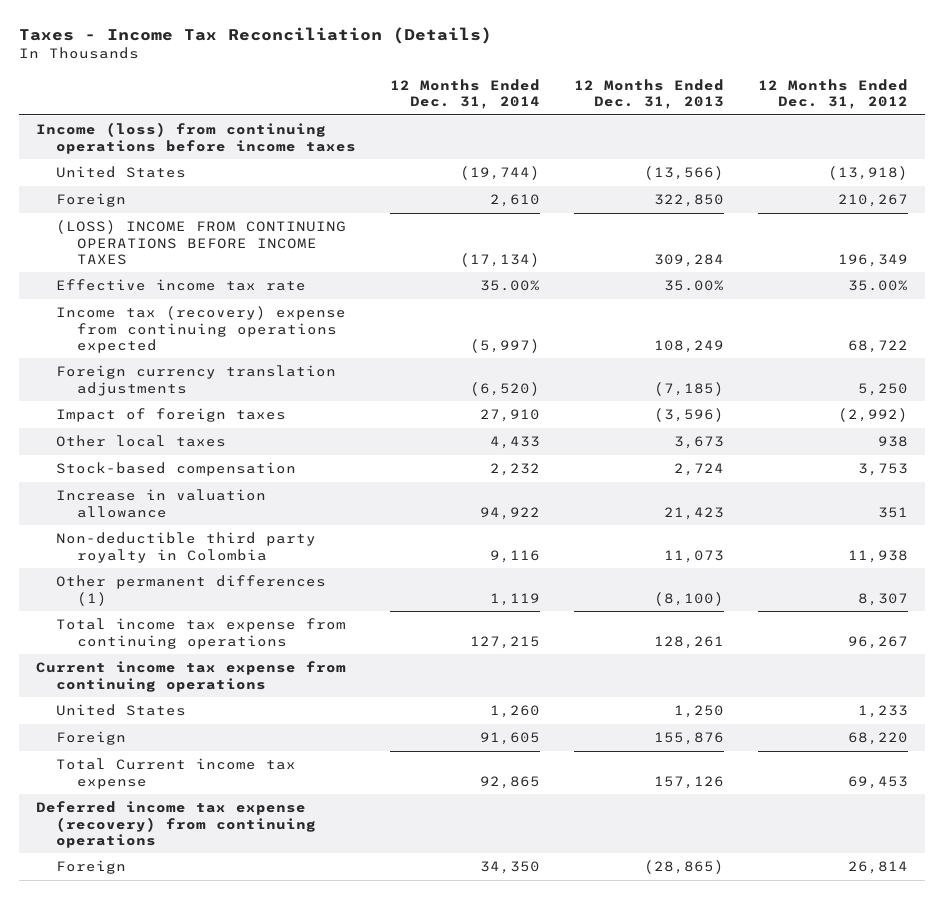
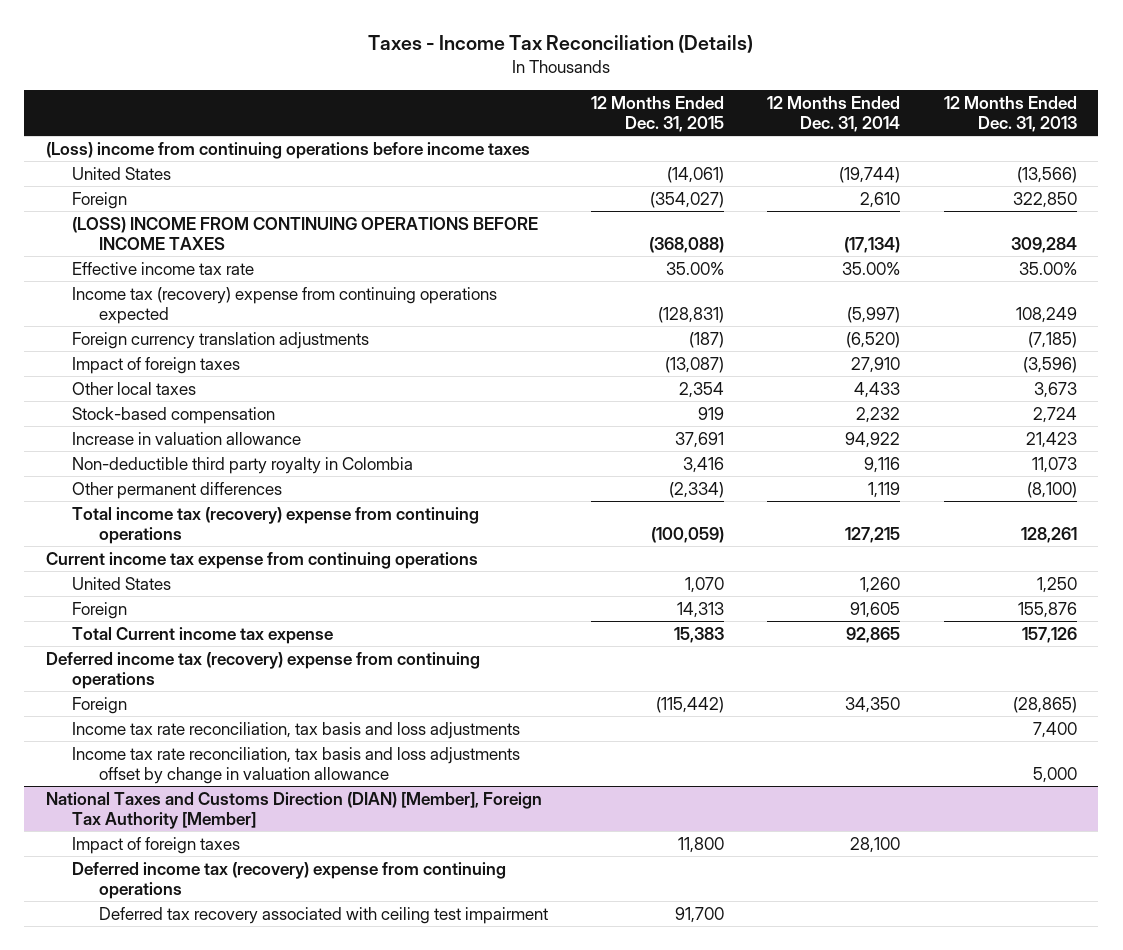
[758,79,909,110] 12 Months Ended Dec. 31, 2012 -> none
none -> [590,95,724,132] 12 Months Ended Dec. 31, 2015
[35,122,357,154] Income (loss) from continuing operations before income taxes -> [45,141,530,159] (Loss) income from continuing operations before income taxes
[56,575,327,606] Other permanent differences (1) -> [72,481,283,499] Other permanent differences
[56,618,347,649] Total income tax expense from continuing operations -> [72,506,480,544] Total income tax (recovery) expense from continuing operations
[35,801,317,848] Deferred income tax expense (recovery) from continuing operations -> [45,651,480,689] Deferred income tax (recovery) expense from continuing operations
none -> [72,721,521,739] Income tax rate reconciliation, tax basis and loss adjustments
none -> [72,746,521,784] Income tax rate reconciliation, tax basis and loss adjustments offset by change in valuation allowance
none -> [45,791,542,829] National Taxes and Customs Direction (DIAN) [Member], Foreign Tax Authority [Member]
none -> [72,836,241,854] Impact of foreign taxes
none -> [72,861,507,899] Deferred income tax (recovery) expense from continuing operations
none -> [98,906,548,924] Deferred tax recovery associated with ceiling test impairment

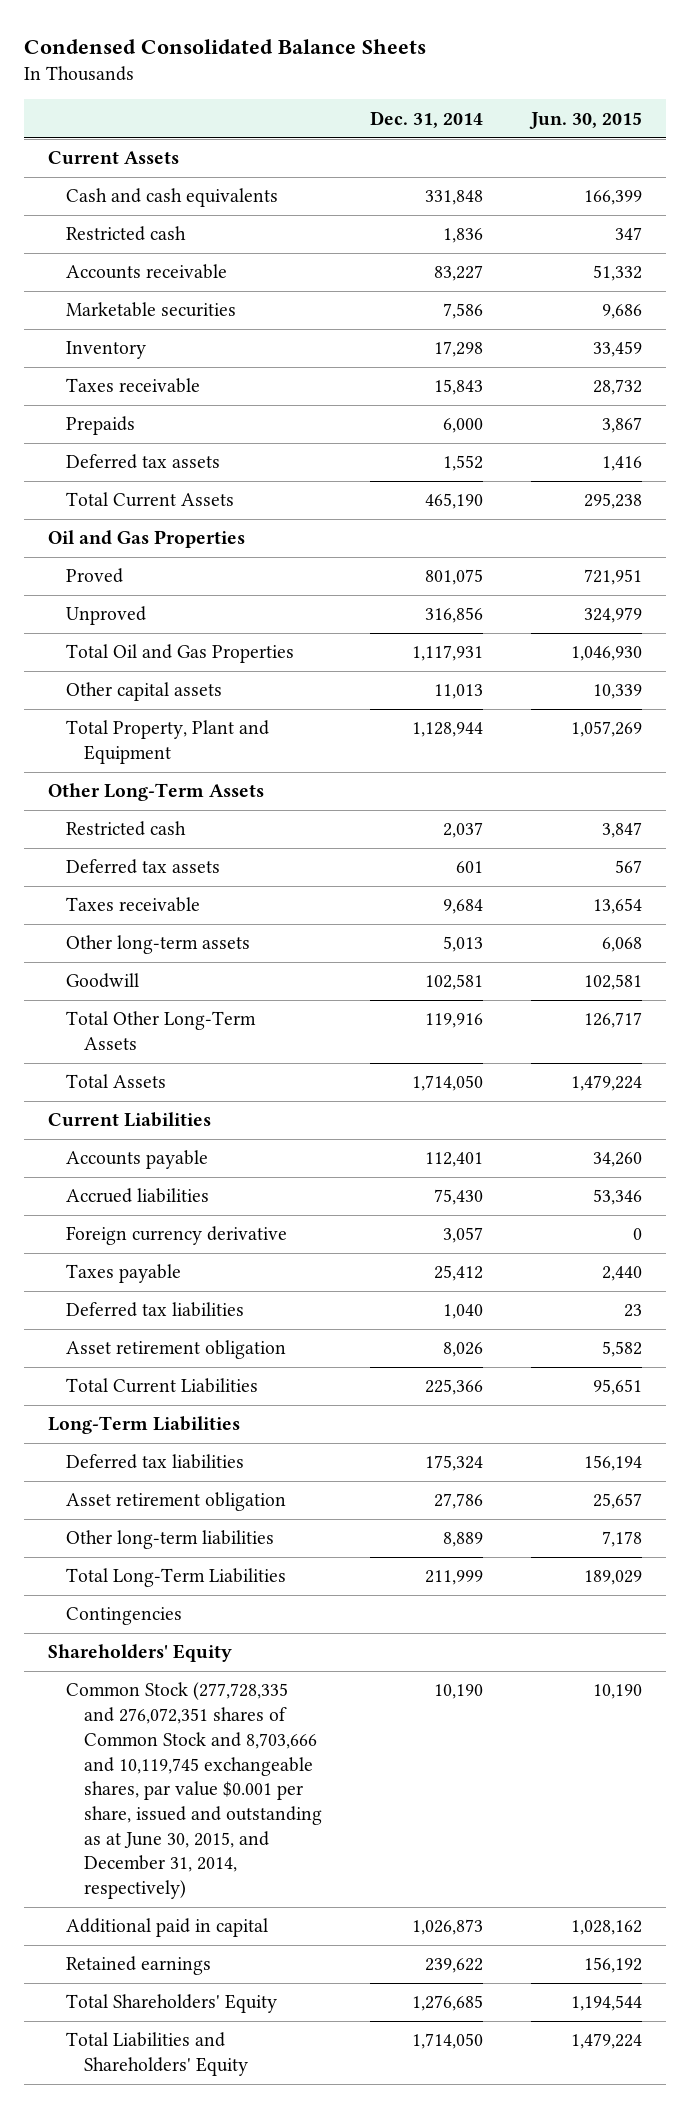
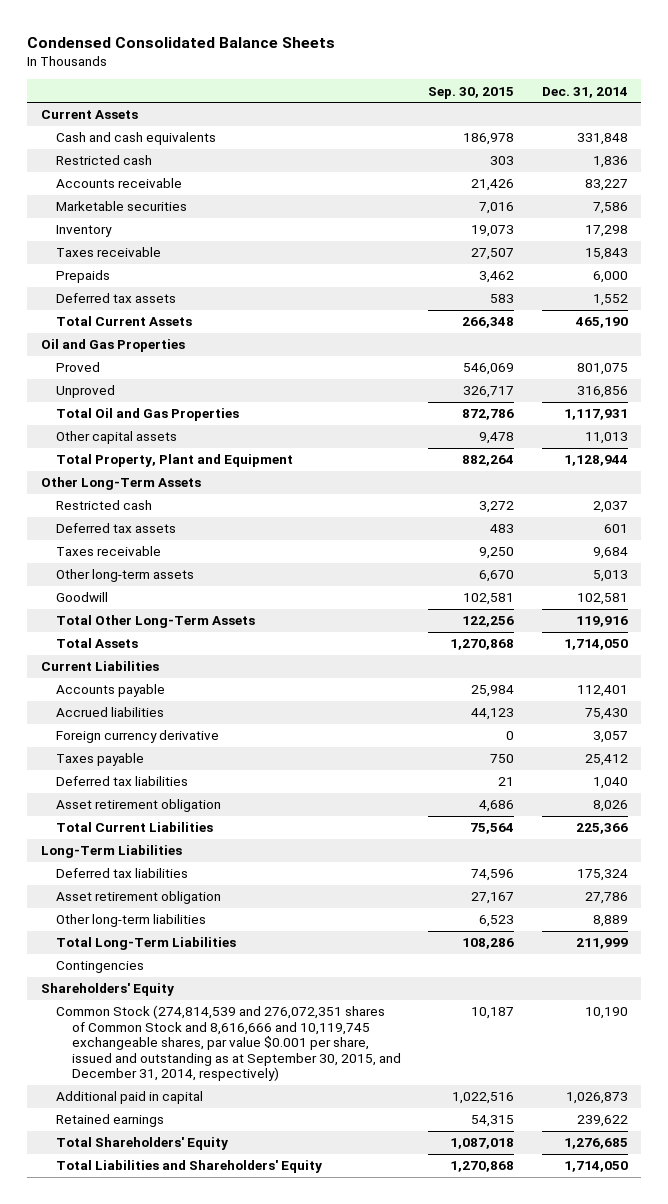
[528,111,642,129] Jun. 30, 2015 -> none
none -> [428,86,515,99] Sep. 30, 2015
[65,1682,322,1900] Common Stock (277,728,335 and 276,072,351 shares of Common Stock and 8,703,666 and 10,119,745 exchangeable shares, par value $0.001 per share, issued and outstanding as at June 30, 2015, and December 31, 2014, respectively) -> [56,1005,401,1081] Common Stock (274,814,539 and 276,072,351 shares of Common Stock and 8,616,666 and 10,119,745 exchangeable shares, par value $0.001 per share, issued and outstanding as at September 30, 2015, and December 31, 2014, respectively)

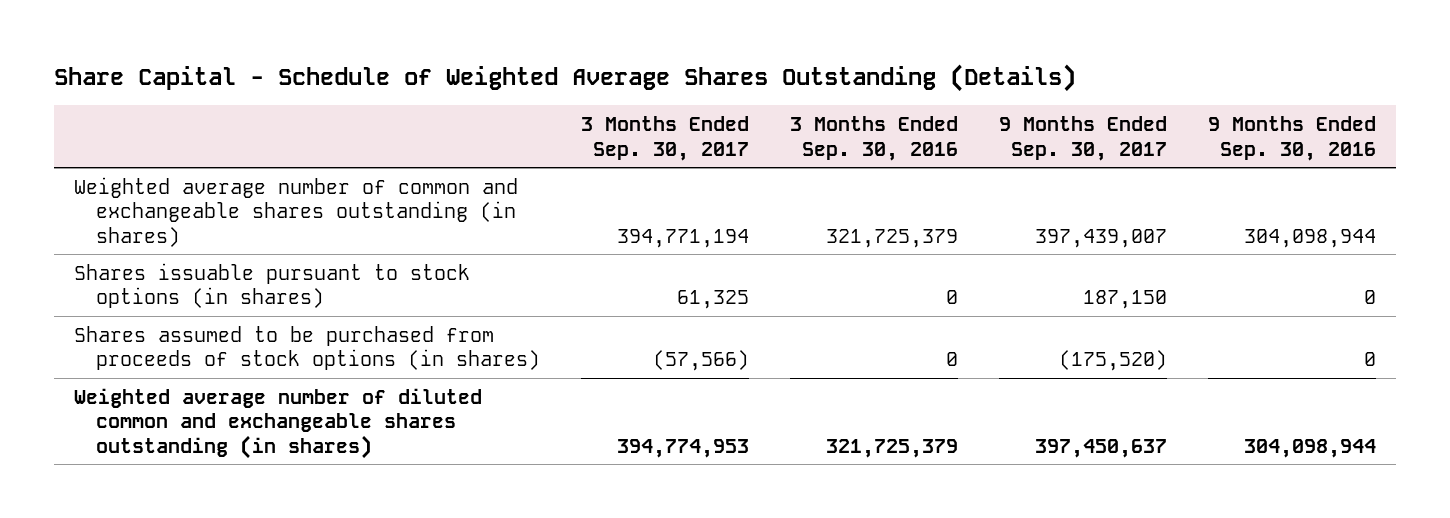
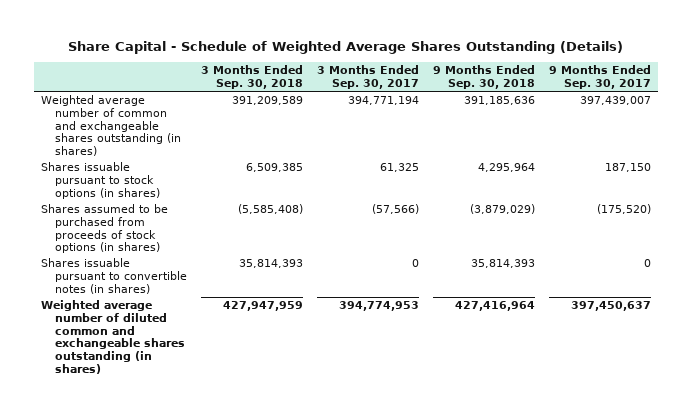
[789,116,958,161] 3 Months Ended Sep. 30, 2016 -> none
[1207,116,1376,161] 9 Months Ended Sep. 30, 2016 -> none
none -> [200,65,303,90] 3 Months Ended Sep. 30, 2018
none -> [433,65,536,90] 9 Months Ended Sep. 30, 2018
none -> [40,258,187,294] Shares issuable pursuant to convertible notes (in shares)

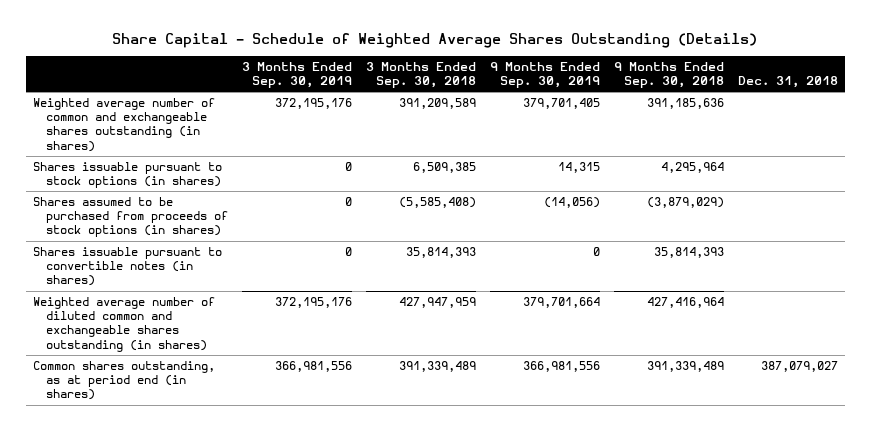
[316,65,419,90] 3 Months Ended Sep. 30, 2017 -> none
[549,65,652,90] 9 Months Ended Sep. 30, 2017 -> none
none -> [241,61,352,88] 3 Months Ended Sep. 30, 2019
none -> [489,61,600,88] 9 Months Ended Sep. 30, 2019
none -> [737,75,838,88] Dec. 31, 2018
none -> [32,361,215,401] Common shares outstanding, as at period end (in shares)

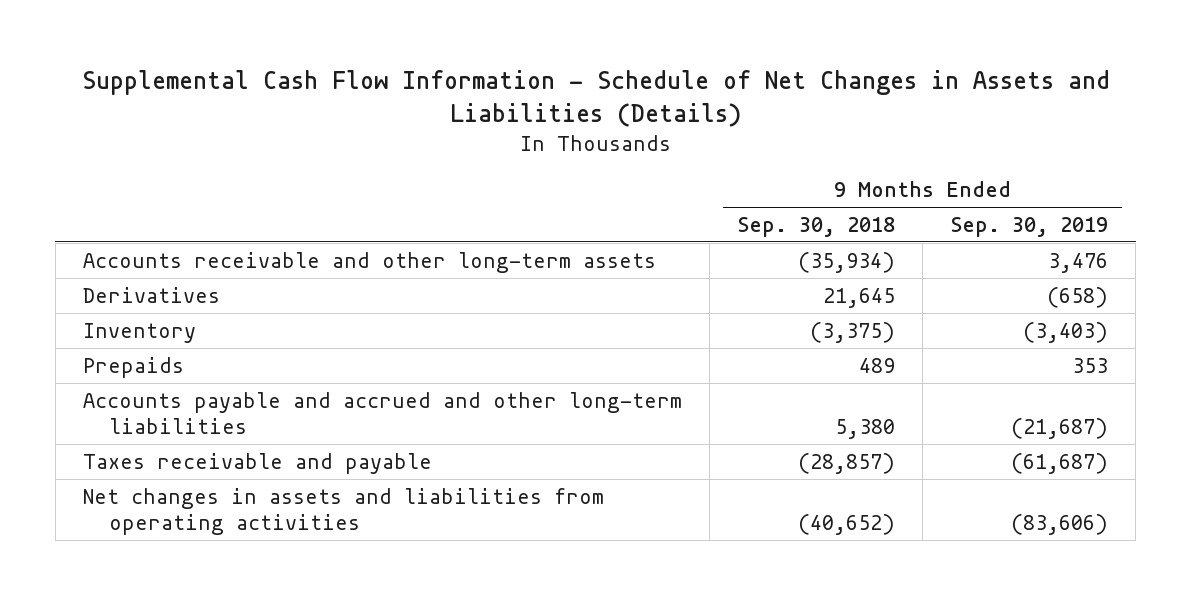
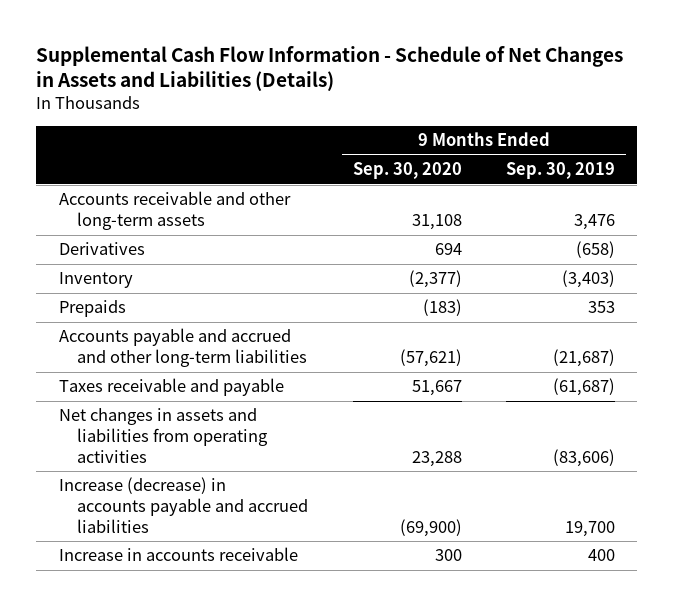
[737,216,896,237] Sep. 30, 2018 -> none
none -> [352,162,462,180] Sep. 30, 2020
none -> [58,477,309,533] Increase (decrease) in accounts payable and accrued liabilities
none -> [58,547,298,562] Increase in accounts receivable

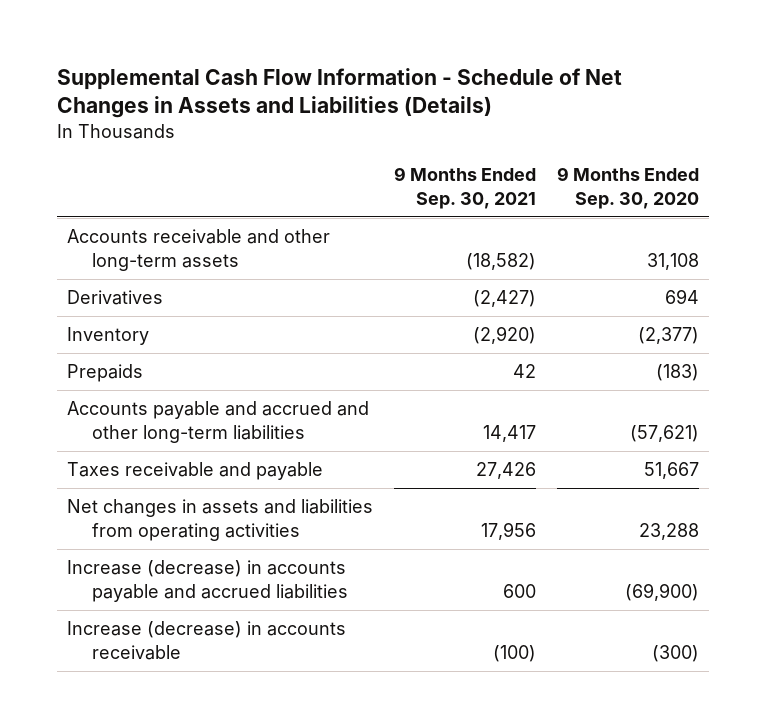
[506,162,616,180] Sep. 30, 2019 -> none
none -> [393,167,536,209] 9 Months Ended Sep. 30, 2021
[58,547,298,562] Increase in accounts receivable -> [67,621,347,660] Increase (decrease) in accounts receivable
[434,549,462,562] 300 -> [651,644,699,662] (300)

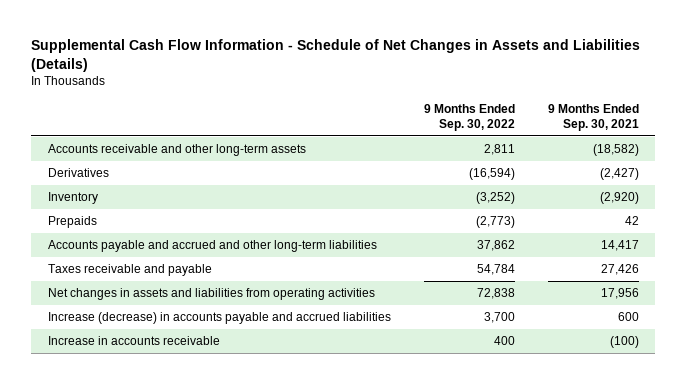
[556,167,699,209] 9 Months Ended Sep. 30, 2020 -> none
none -> [423,104,515,131] 9 Months Ended Sep. 30, 2022
[67,621,347,660] Increase (decrease) in accounts receivable -> [47,336,220,346] Increase in accounts receivable

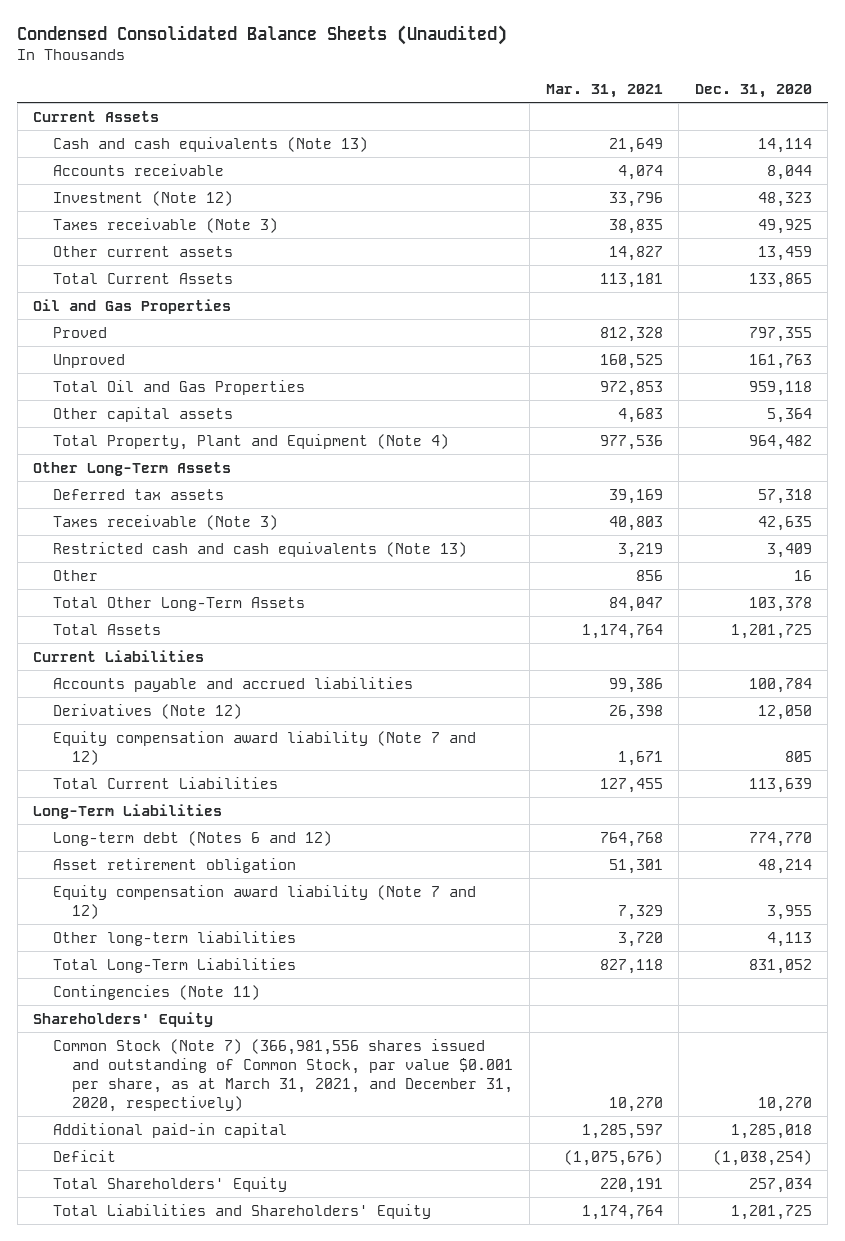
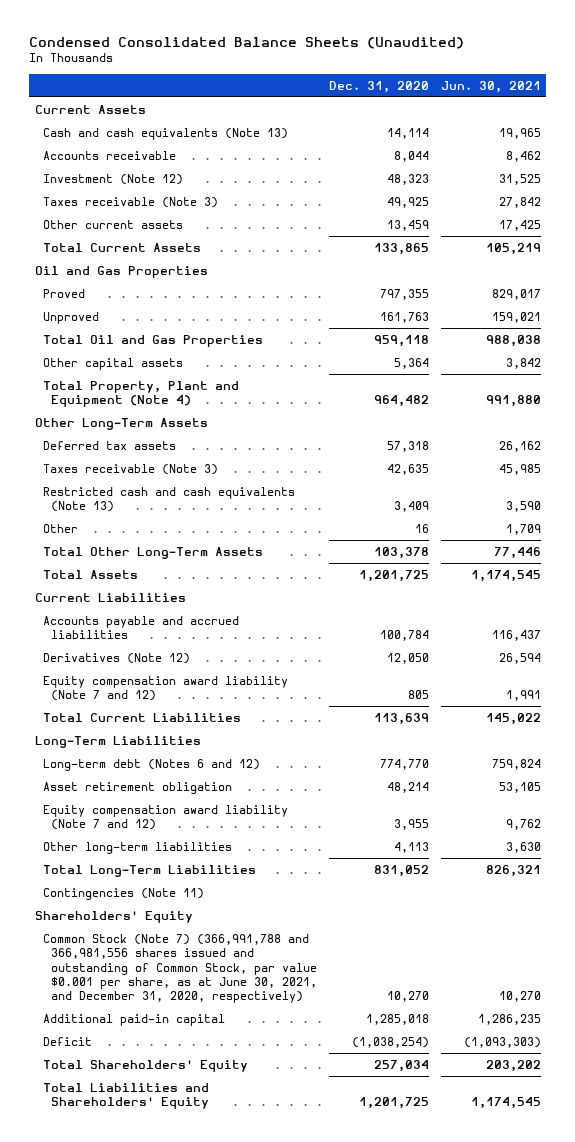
[545,83,663,98] Mar. 31, 2021 -> none
none -> [440,80,541,93] Jun. 30, 2021
[52,1038,514,1112] Common Stock (Note 7) (366,981,556 shares issued and outstanding of Common Stock, par value $0.001 per share, as at March 31, 2021, and December 31, 2020, respectively) -> [43,933,318,1004] Common Stock (Note 7) (366,991,788 and 366,981,556 shares issued and outstanding of Common Stock, par value $0.001 per share, as at June 30, 2021, and December 31, 2020, respectively)

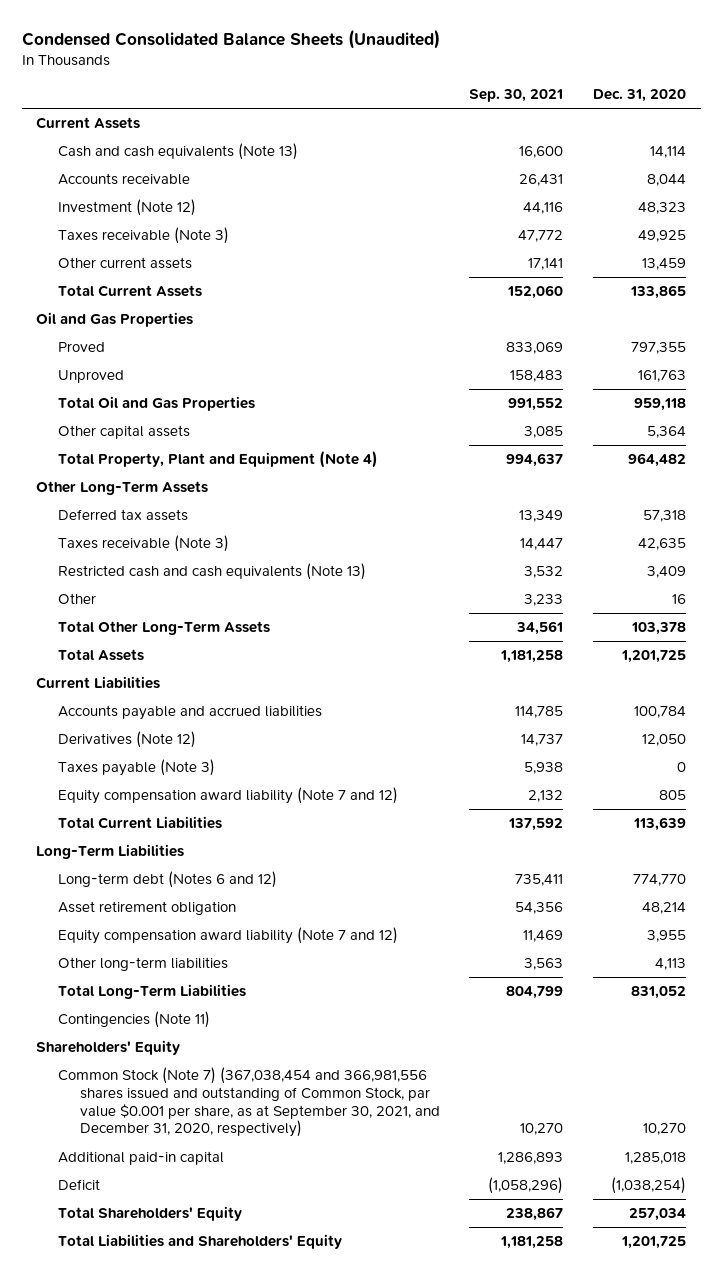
[440,80,541,93] Jun. 30, 2021 -> none
none -> [469,88,564,102] Sep. 30, 2021
none -> [58,759,216,777] Taxes payable (Note 3)
[43,933,318,1004] Common Stock (Note 7) (366,991,788 and 366,981,556 shares issued and outstanding of Common Stock, par value $0.001 per share, as at June 30, 2021, and December 31, 2020, respectively) -> [58,1067,440,1138] Common Stock (Note 7) (367,038,454 and 366,981,556 shares issued and outstanding of Common Stock, par value $0.001 per share, as at September 30, 2021, and December 31, 2020, respectively)

